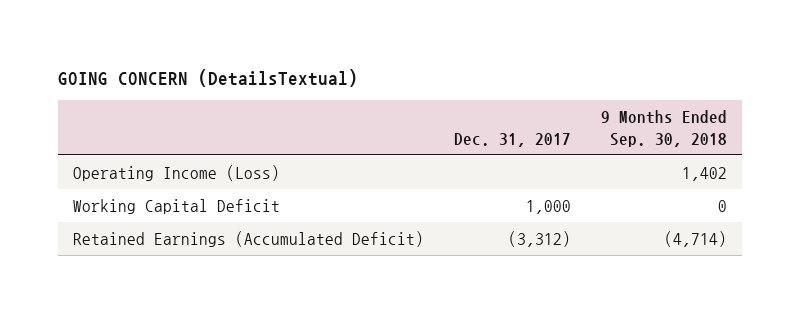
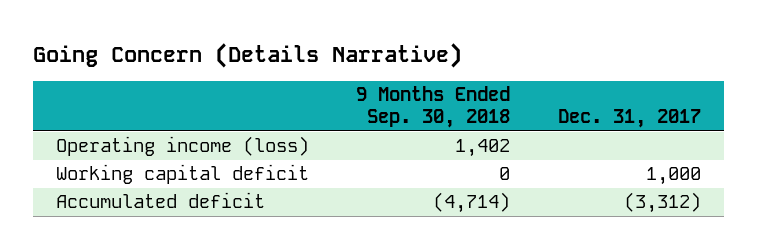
[57,68,358,87] GOING CONCERN (DetailsTextual) -> [32,42,462,68] Going Concern (Details Narrative)
[72,164,280,181] Operating Income (Loss) -> [56,136,310,157] Operating income (loss)
[72,198,280,214] Working Capital Deficit -> [56,164,310,185] Working capital deficit
[72,230,424,247] Retained Earnings (Accumulated Deficit) -> [56,192,266,209] Accumulated deficit

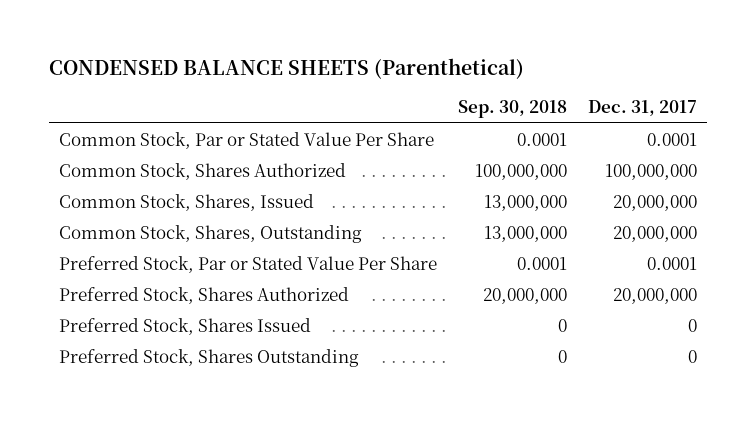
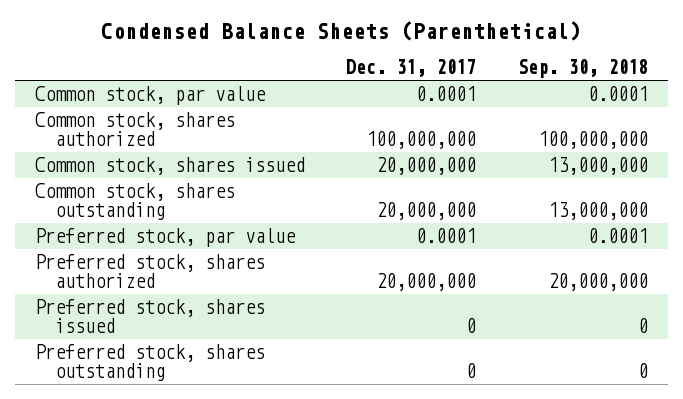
[48,57,524,79] CONDENSED BALANCE SHEETS (Parenthetical) -> [101,20,582,41] Condensed Balance Sheets (Parenthetical)
[58,131,434,149] Common Stock, Par or Stated Value Per Share -> [35,86,267,106] Common stock, par value
[58,162,346,180] Common Stock, Shares Authorized -> [35,112,236,146] Common stock, shares authorized
[58,193,314,211] Common Stock, Shares, Issued -> [35,157,306,176] Common stock, shares issued
[58,224,362,243] Common Stock, Shares, Outstanding -> [35,183,236,220] Common stock, shares outstanding
[58,255,437,273] Preferred Stock, Par or Stated Value Per Share -> [35,228,297,248] Preferred stock, par value
[58,286,349,304] Preferred Stock, Shares Authorized -> [35,254,266,288] Preferred stock, shares authorized
[58,317,311,335] Preferred Stock, Shares Issued -> [35,299,266,333] Preferred stock, shares issued
[58,348,359,367] Preferred Stock, Shares Outstanding -> [35,344,266,381] Preferred stock, shares outstanding

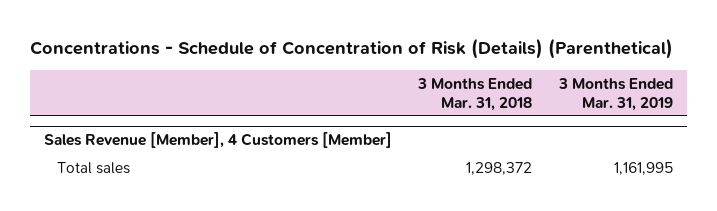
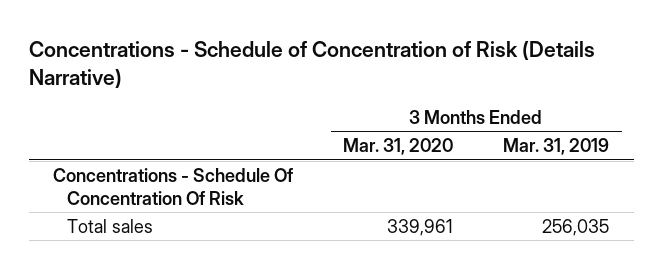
[30,38,674,60] Concentrations - Schedule of Concentration of Risk (Details) (Parenthetical) -> [28,39,595,89] Concentrations - Schedule of Concentration of Risk (Details Narrative)
[417,77,533,111] 3 Months Ended Mar. 31, 2018 -> none
none -> [343,138,454,156] Mar. 31, 2020
[43,132,392,149] Sales Revenue [Member], 4 Customers [Member] -> none
none -> [53,167,294,205] Concentrations - Schedule Of Concentration Of Risk
[614,161,674,175] 1,161,995 -> [542,218,610,236] 256,035

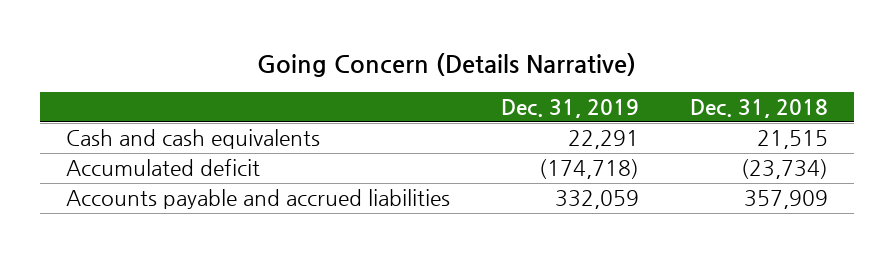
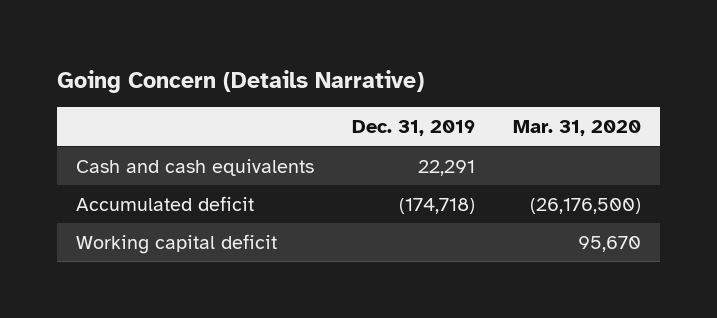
[690,99,829,119] Dec. 31, 2018 -> none
none -> [513,119,642,136] Mar. 31, 2020
[65,188,450,209] Accounts payable and accrued liabilities -> none
none -> [76,233,278,254] Working capital deficit

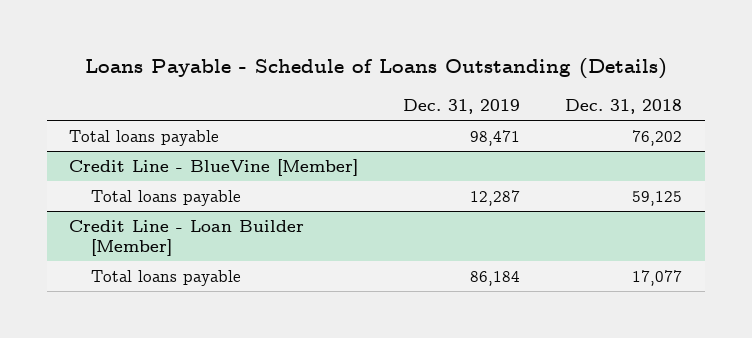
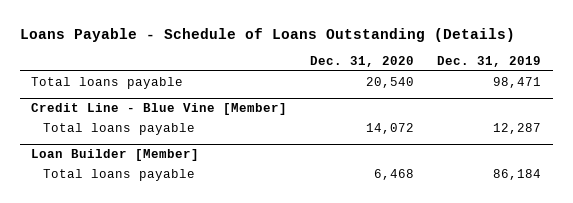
[565,99,683,115] Dec. 31, 2018 -> none
none -> [310,56,415,68] Dec. 31, 2020
[69,158,359,176] Credit Line - BlueVine [Member] -> [31,103,288,116] Credit Line - Blue Vine [Member]
[69,219,305,256] Credit Line - Loan Builder [Member] -> [31,149,200,162] Loan Builder [Member]

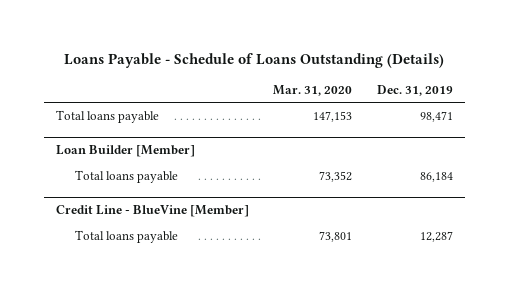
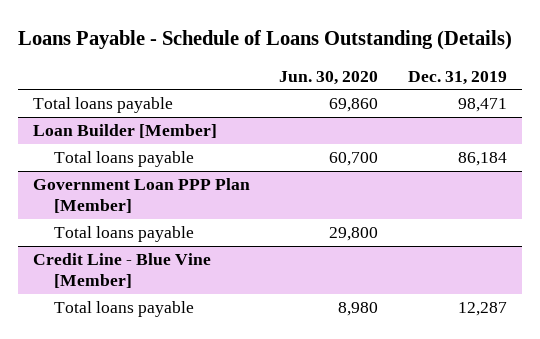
[273,84,353,96] Mar. 31, 2020 -> none
none -> [279,70,379,85] Jun. 30, 2020
none -> [32,178,250,214] Government Loan PPP Plan [Member]
none -> [54,226,195,243] Total loans payable
[55,205,249,218] Credit Line - BlueVine [Member] -> [32,253,211,289] Credit Line - Blue Vine [Member]

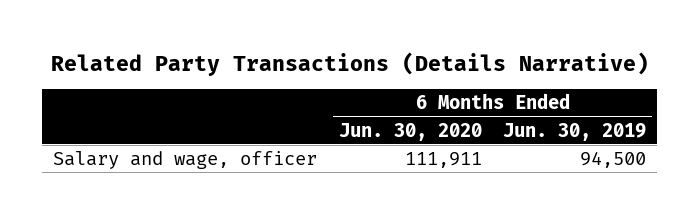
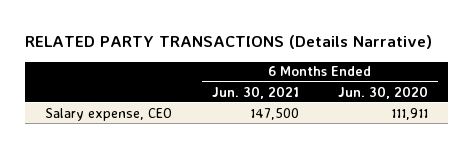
[50,51,649,76] Related Party Transactions (Details Narrative) -> [25,35,433,50] RELATED PARTY TRANSACTIONS (Details Narrative)
[503,122,647,141] Jun. 30, 2019 -> none
none -> [211,85,299,99] Jun. 30, 2021
[53,151,318,170] Salary and wage, officer -> [45,107,173,121] Salary expense, CEO

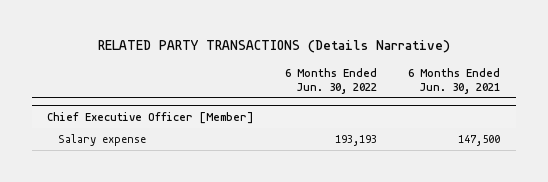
[338,85,429,99] Jun. 30, 2020 -> none
none -> [285,67,378,94] 6 Months Ended Jun. 30, 2022
none -> [47,112,255,125] Chief Executive Officer [Member]
[45,107,173,121] Salary expense, CEO -> [58,134,147,147] Salary expense

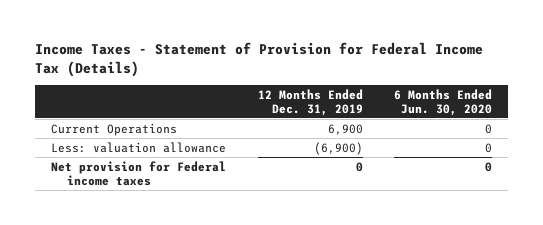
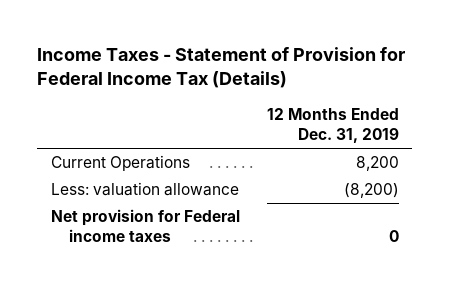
[393,88,492,116] 6 Months Ended Jun. 30, 2020 -> none
[327,123,363,135] 6,900 -> [355,156,399,172] 8,200
[313,141,363,155] (6,900) -> [343,183,399,199] (8,200)

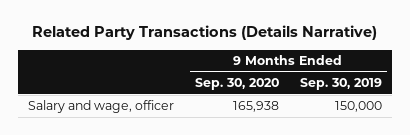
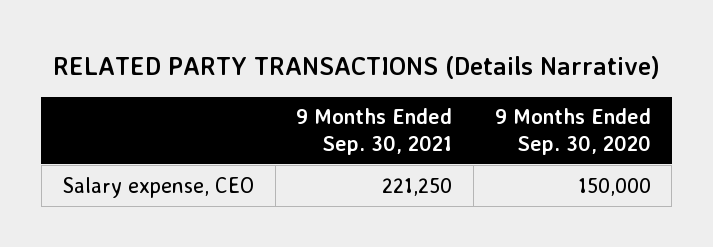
[32,25,378,41] Related Party Transactions (Details Narrative) -> [53,55,661,79] RELATED PARTY TRANSACTIONS (Details Narrative)
[299,77,382,90] Sep. 30, 2019 -> none
none -> [296,108,453,155] 9 Months Ended Sep. 30, 2021
[28,100,175,114] Salary and wage, officer -> none
none -> [62,176,255,198] Salary expense, CEO

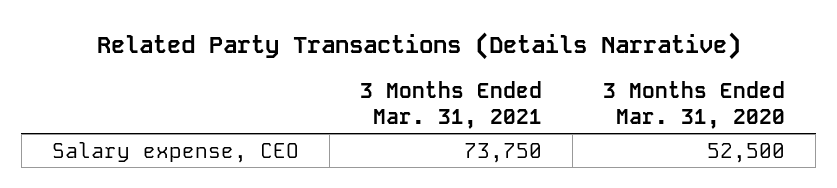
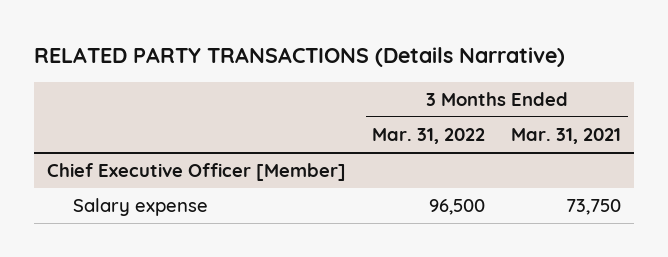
[96,32,741,61] Related Party Transactions (Details Narrative) -> [33,46,565,67] RELATED PARTY TRANSACTIONS (Details Narrative)
[603,80,786,129] 3 Months Ended Mar. 31, 2020 -> none
none -> [372,128,486,145] Mar. 31, 2022
none -> [47,163,347,182] Chief Executive Officer [Member]
[51,141,299,163] Salary expense, CEO -> [73,198,209,217] Salary expense

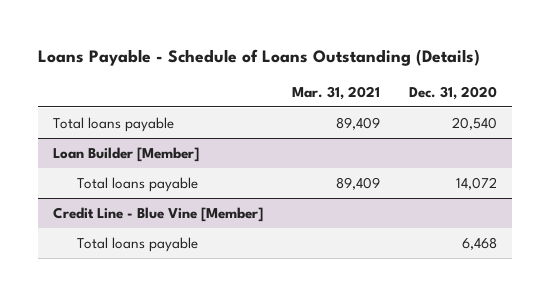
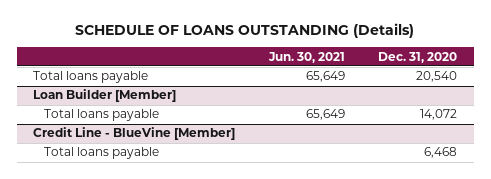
[38,48,481,66] Loans Payable - Schedule of Loans Outstanding (Details) -> [75,23,415,39] SCHEDULE OF LOANS OUTSTANDING (Details)
[292,85,381,100] Mar. 31, 2021 -> none
none -> [267,51,345,63] Jun. 30, 2021
[52,206,263,222] Credit Line - Blue Vine [Member] -> [33,127,236,141] Credit Line - BlueVine [Member]

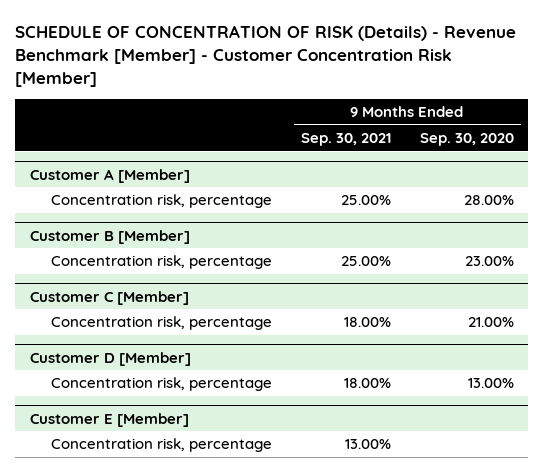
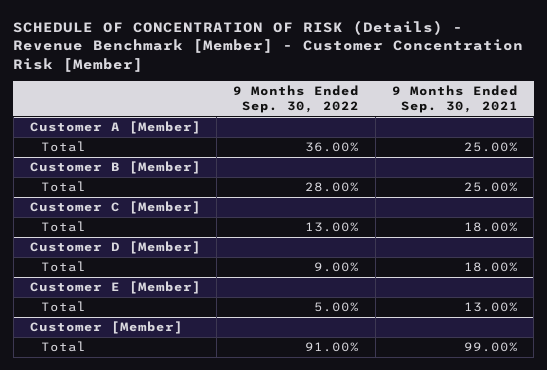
[419,132,514,146] Sep. 30, 2020 -> none
none -> [233,84,360,113] 9 Months Ended Sep. 30, 2022
[51,194,273,209] Concentration risk, percentage -> [41,141,87,153] Total
[51,255,273,270] Concentration risk, percentage -> [41,181,87,193] Total
[51,316,273,331] Concentration risk, percentage -> [41,221,87,233] Total
[51,377,273,392] Concentration risk, percentage -> [41,261,87,273] Total
[51,438,273,453] Concentration risk, percentage -> [41,301,87,313] Total
none -> [29,321,183,335] Customer [Member]
none -> [41,341,87,353] Total

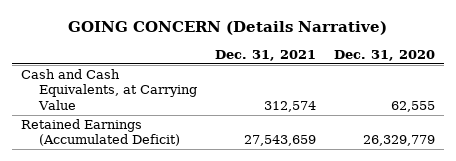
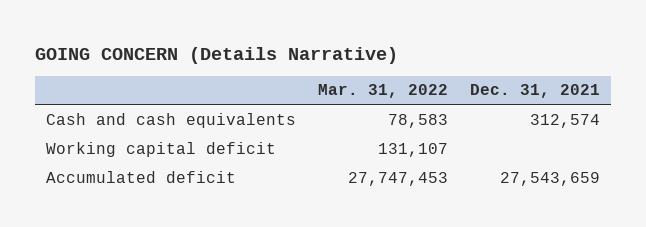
[334,50,436,62] Dec. 31, 2020 -> none
none -> [318,84,449,99] Mar. 31, 2022
[21,69,198,110] Cash and Cash Equivalents, at Carrying Value -> [45,112,296,128] Cash and cash equivalents
none -> [45,141,276,157] Working capital deficit
[21,119,181,147] Retained Earnings (Accumulated Deficit) -> [45,170,236,183] Accumulated deficit

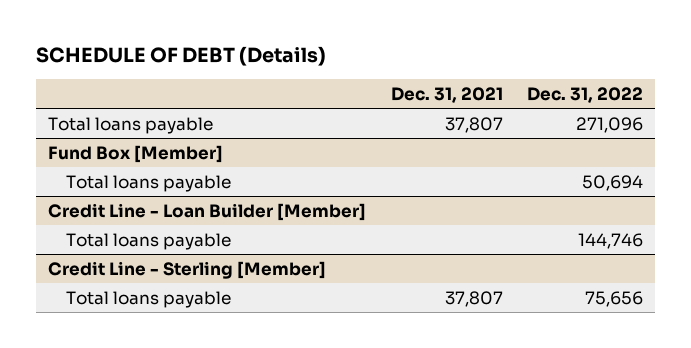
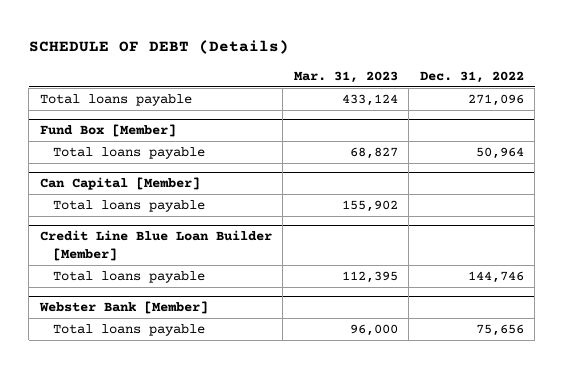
[390,86,503,103] Dec. 31, 2021 -> none
none -> [293,70,398,83] Mar. 31, 2023
[581,174,643,191] 50,694 -> [475,147,524,160] 50,964
none -> [39,177,200,191] Can Capital [Member]
none -> [53,200,206,213] Total loans payable
[48,202,367,221] Credit Line - Loan Builder [Member] -> [39,230,272,262] Credit Line Blue Loan Builder [Member]
[48,260,327,279] Credit Line - Sterling [Member] -> none
none -> [38,301,208,315] Webster Bank [Member]

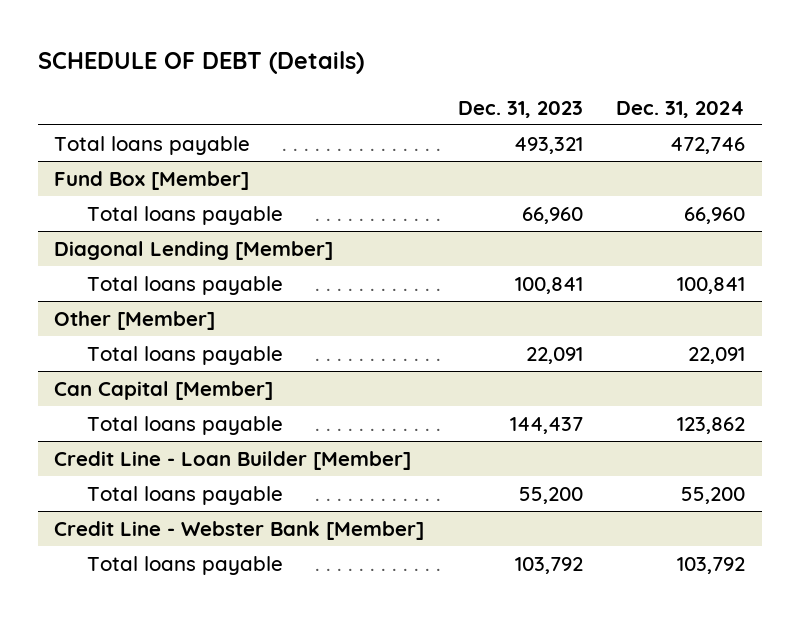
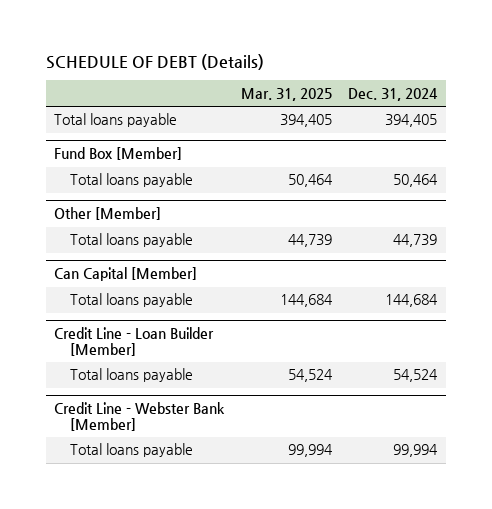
[457,100,583,118] Dec. 31, 2023 -> none
none -> [240,87,332,101] Mar. 31, 2025
[670,136,746,154] 472,746 -> [385,114,438,128] 394,405
[54,240,334,260] Diagonal Lending [Member] -> none
[86,275,283,295] Total loans payable -> none
[684,206,746,224] 66,960 -> [393,174,439,188] 50,464
[688,346,746,364] 22,091 -> [393,234,438,248] 44,739
[677,416,746,434] 123,862 -> [385,294,439,308] 144,684
[681,486,746,504] 55,200 -> [393,369,439,383] 54,524
[677,556,746,574] 103,792 -> [393,444,439,458] 99,994

